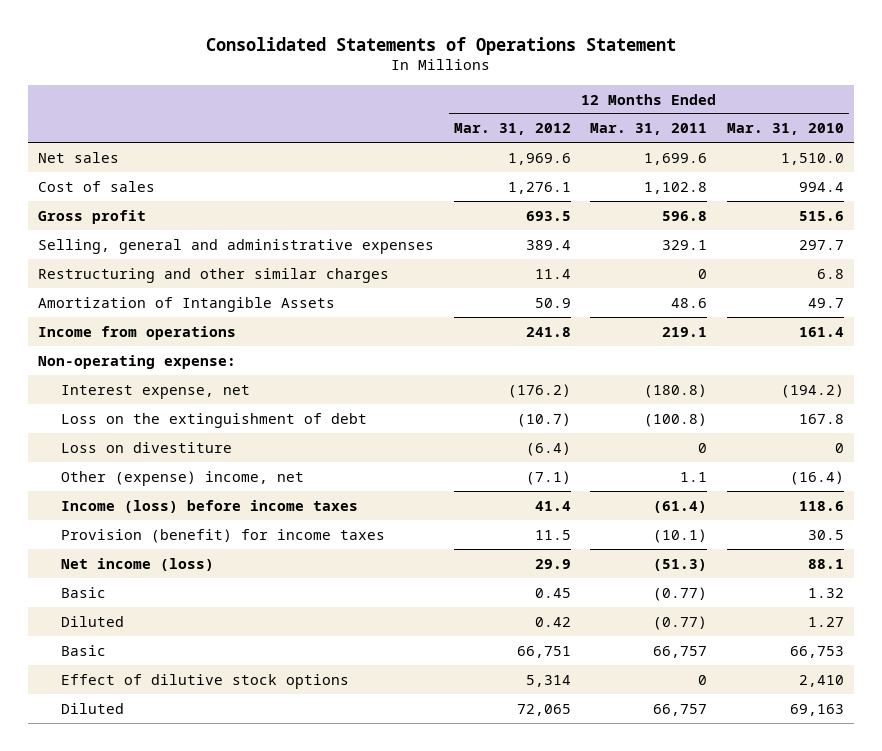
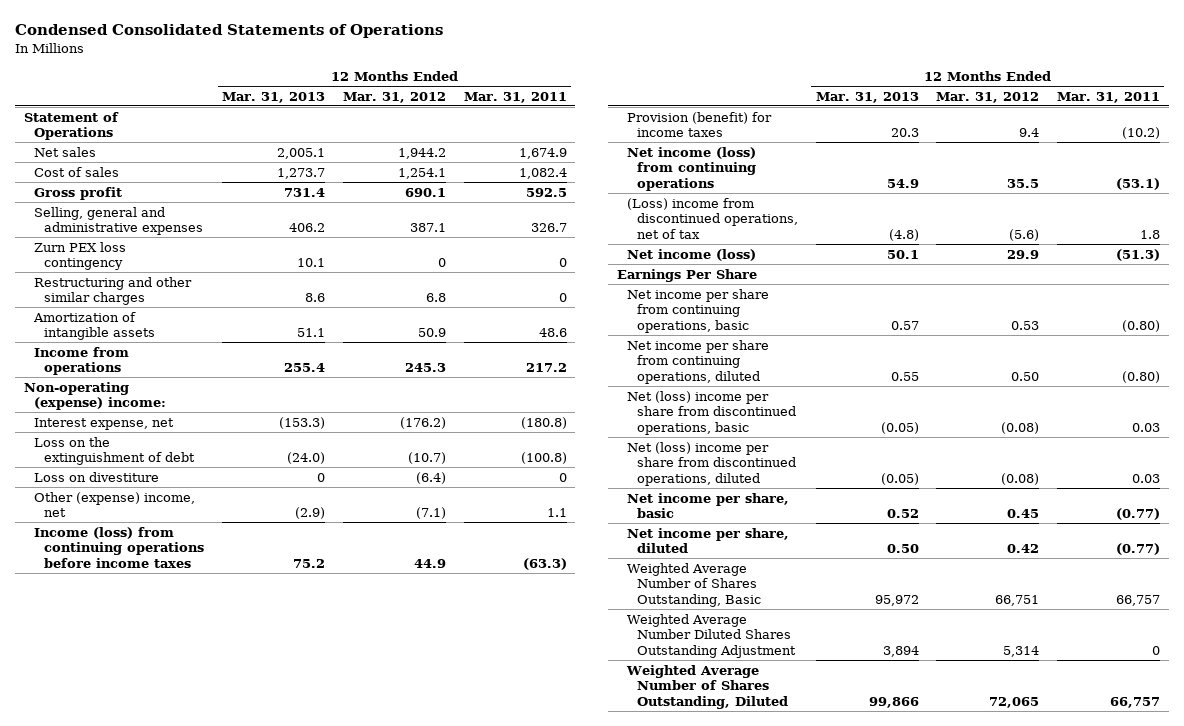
[205,36,676,55] Consolidated Statements of Operations Statement -> [14,24,443,39] Condensed Consolidated Statements of Operations
[727,123,845,136] Mar. 31, 2010 -> none
none -> [222,91,326,103] Mar. 31, 2013
none -> [23,111,119,141] Statement of Operations
[507,152,571,165] 1,969.6 -> [398,147,447,159] 1,944.2
[644,152,708,165] 1,699.6 -> [518,147,567,159] 1,674.9
[507,181,571,194] 1,276.1 -> [398,167,447,179] 1,254.1
[644,181,708,194] 1,102.8 -> [518,167,567,179] 1,082.4
[525,210,571,221] 693.5 -> [405,187,447,197] 690.1
[662,210,708,221] 596.8 -> [525,187,567,197] 592.5
[525,239,571,250] 389.4 -> [410,223,447,233] 387.1
[662,239,708,250] 329.1 -> [530,223,567,233] 326.7
none -> [33,241,126,271] Zurn PEX loss contingency
[534,268,571,279] 11.4 -> [426,293,447,303] 6.8
[37,296,335,312] Amortization of Intangible Assets -> [32,311,155,341] Amortization of intangible assets
[525,326,571,337] 241.8 -> [405,363,447,373] 245.3
[662,326,708,337] 219.1 -> [525,363,567,373] 217.2
[37,354,236,369] Non-operating expense: -> [23,381,166,411] Non-operating (expense) income:
[61,499,359,513] Income (loss) before income taxes -> [33,526,204,568] Income (loss) from continuing operations before income taxes
[534,500,571,511] 41.4 -> [414,558,447,568] 44.9
[653,500,708,513] (61.4) -> [522,557,567,570] (63.3)
[534,529,571,540] 11.5 -> [1019,128,1040,138] 9.4
[653,528,708,543] (10.1) -> [1121,127,1160,140] (10.2)
none -> [627,146,757,191] Net income (loss) from continuing operations
none -> [627,197,799,239] (Loss) income from discontinued operations, net of tax
none -> [617,268,758,282] Earnings Per Share
none -> [627,288,770,333] Net income per share from continuing operations, basic
none -> [627,339,770,384] Net income per share from continuing operations, diluted
none -> [627,390,797,435] Net (loss) income per share from discontinued operations, basic
none -> [627,441,797,486] Net (loss) income per share from discontinued operations, diluted
[61,586,107,598] Basic -> [627,492,790,519] Net income per share, basic
[61,615,125,627] Diluted -> [627,527,790,554] Net income per share, diluted
[61,644,107,656] Basic -> [627,562,762,607] Weighted Average Number of Shares Outstanding, Basic
[61,673,350,689] Effect of dilutive stock options -> [627,613,797,658] Weighted Average Number Diluted Shares Outstanding Adjustment
[61,702,125,714] Diluted -> [626,664,789,709] Weighted Average Number of Shares Outstanding, Diluted

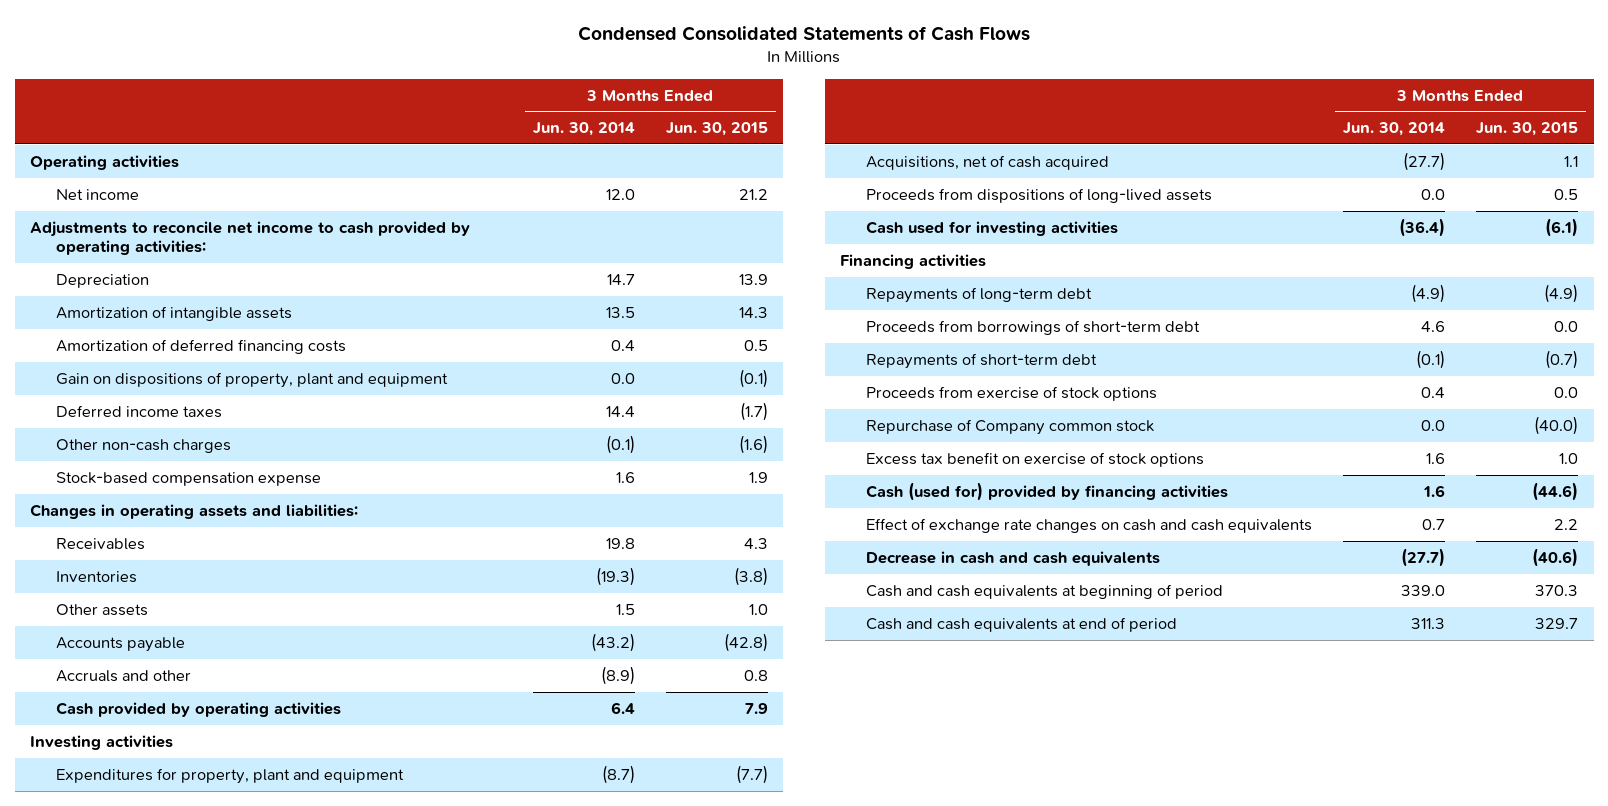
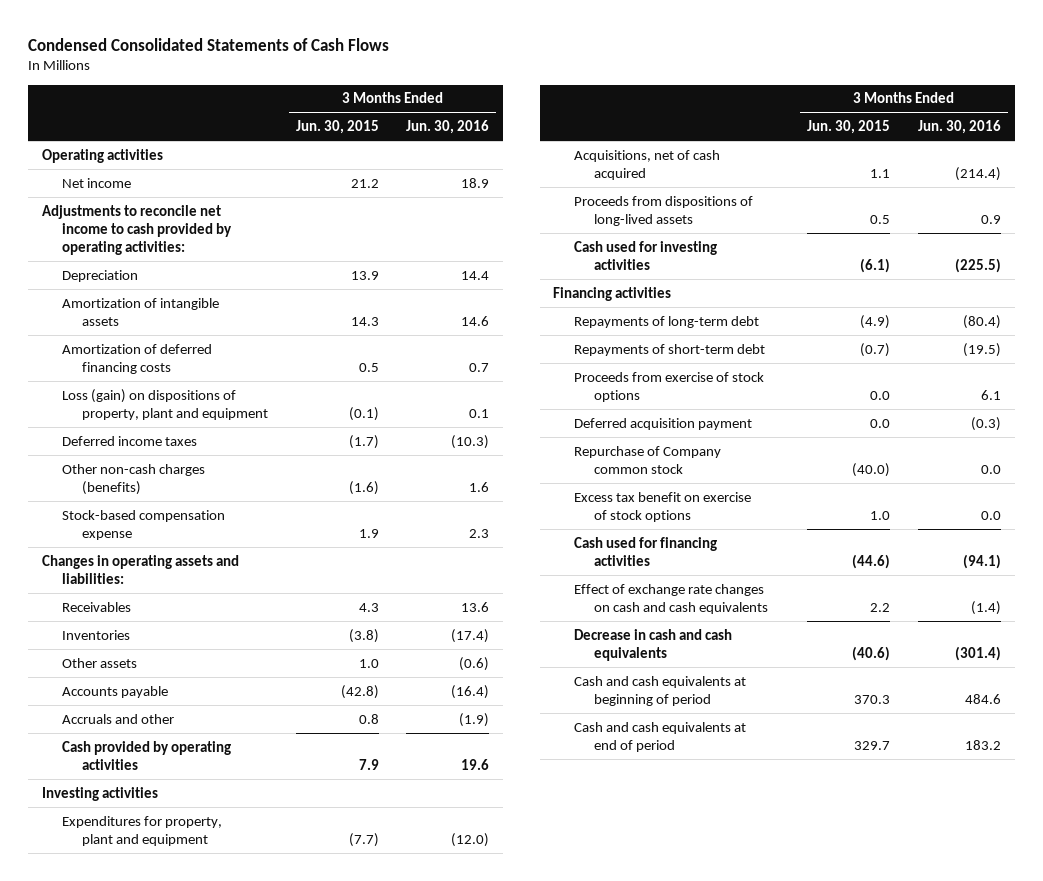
[532,122,635,137] Jun. 30, 2014 -> none
none -> [406,119,490,134] Jun. 30, 2016
[55,371,448,388] Gain on dispositions of property, plant and equipment -> [62,388,269,420] Loss (gain) on dispositions of property, plant and equipment
[55,438,231,453] Other non-cash charges -> [62,463,206,495] Other non-cash charges (benefits)
[865,319,1200,335] Proceeds from borrowings of short-term debt -> none
none -> [573,417,752,430] Deferred acquisition payment
[865,481,1228,501] Cash (used for) provided by financing activities -> [573,536,717,566] Cash used for financing activities

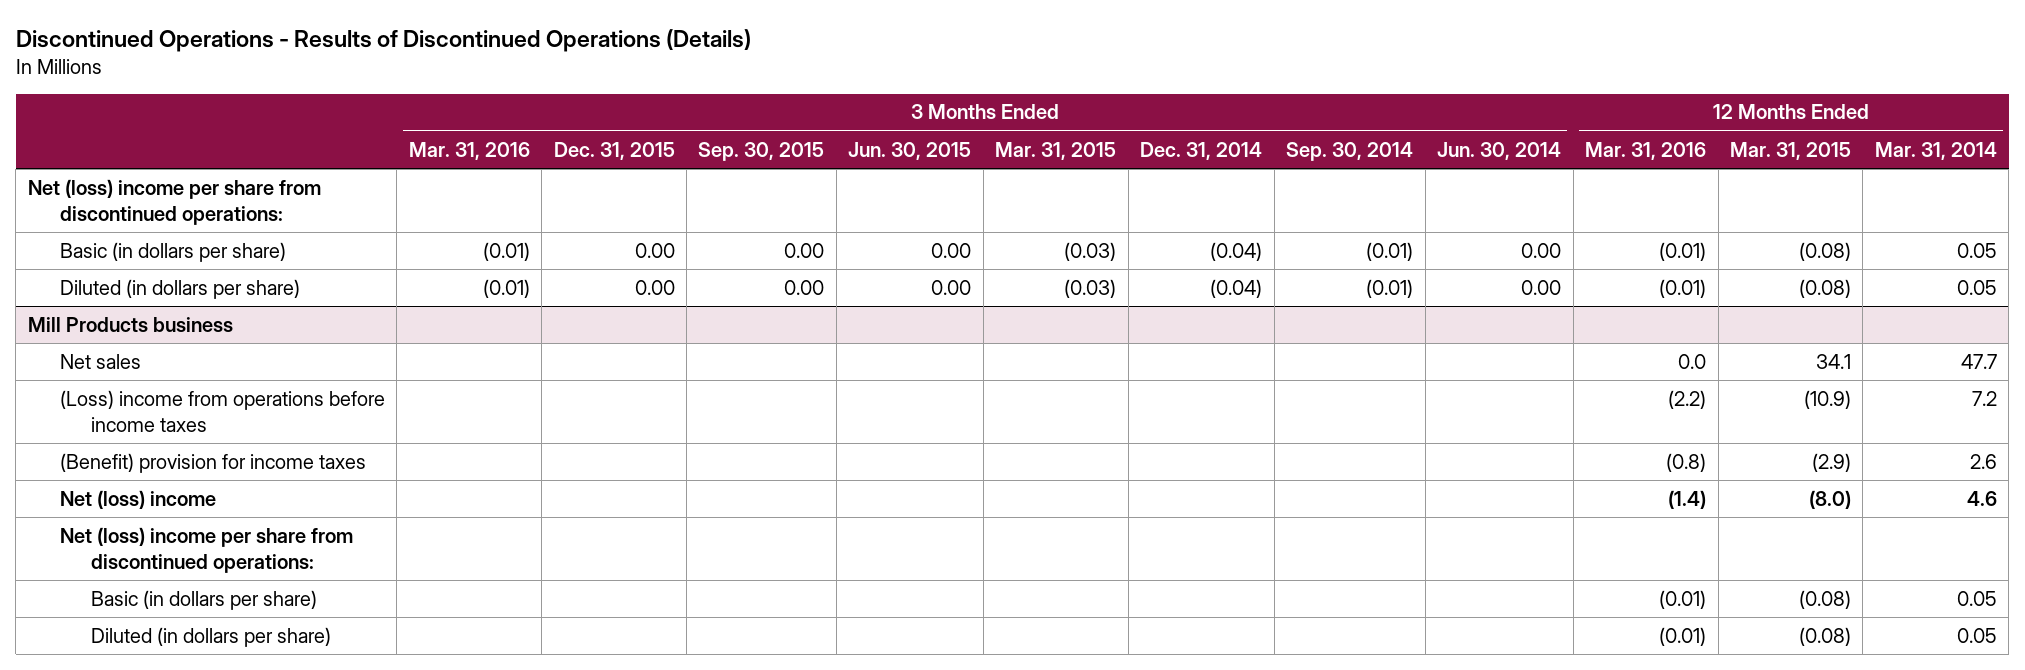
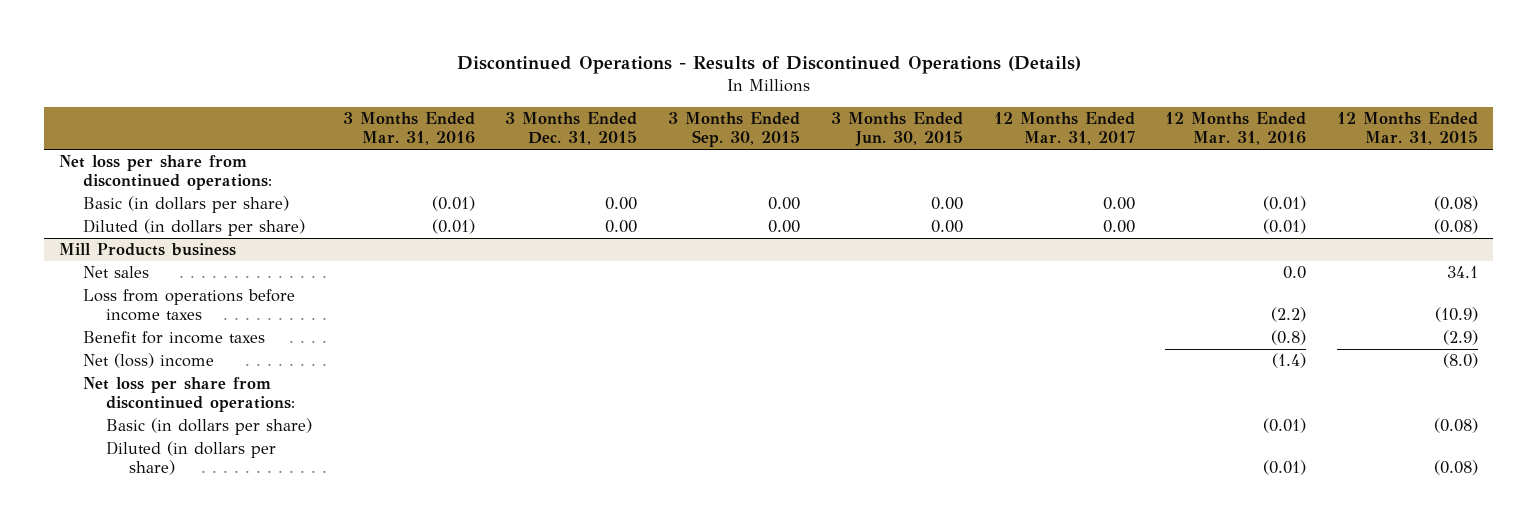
[995,141,1117,160] Mar. 31, 2015 -> none
[1140,141,1263,160] Dec. 31, 2014 -> none
[1286,141,1414,161] Sep. 30, 2014 -> none
[1437,141,1562,160] Jun. 30, 2014 -> none
[1874,141,1997,160] Mar. 31, 2014 -> none
none -> [993,112,1135,146] 12 Months Ended Mar. 31, 2017
[27,178,321,225] Net (loss) income per share from discontinued operations: -> [59,155,272,191] Net loss per share from discontinued operations:
[59,389,385,432] (Loss) income from operations before income taxes -> [82,289,295,322] Loss from operations before income taxes
[59,452,366,473] (Benefit) provision for income taxes -> [82,331,265,345] Benefit for income taxes
[59,526,353,573] Net (loss) income per share from discontinued operations: -> [82,377,295,413] Net loss per share from discontinued operations:

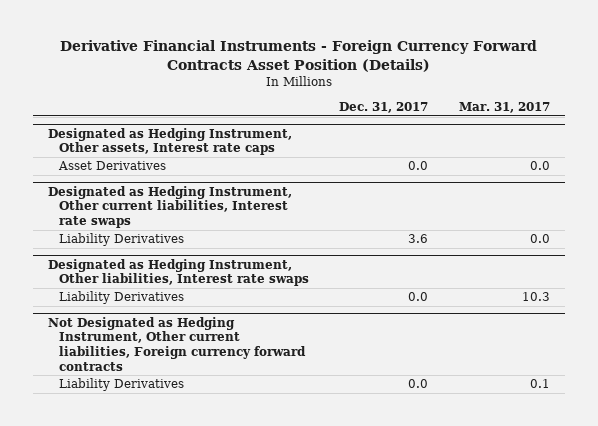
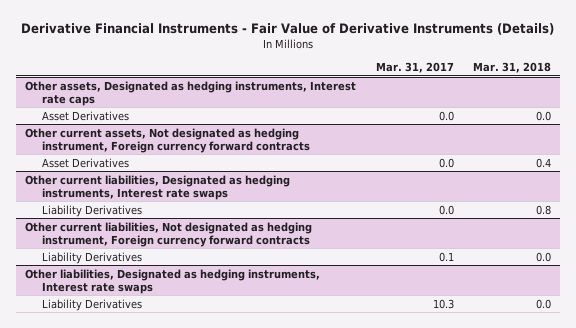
[59,40,537,72] Derivative Financial Instruments - Foreign Currency Forward Contracts Asset Position (Details) -> [21,22,555,35] Derivative Financial Instruments - Fair Value of Derivative Instruments (Details)
[339,101,429,113] Dec. 31, 2017 -> none
none -> [472,62,551,74] Mar. 31, 2018
[48,127,293,156] Designated as Hedging Instrument, Other assets, Interest rate caps -> [25,80,357,106] Other assets, Designated as hedging instruments, Interest rate caps
none -> [25,127,311,153] Other current assets, Not designated as hedging instrument, Foreign currency forward contracts
none -> [42,157,130,168] Asset Derivatives
[48,185,293,228] Designated as Hedging Instrument, Other current liabilities, Interest rate swaps -> [25,174,291,200] Other current liabilities, Designated as hedging instruments, Interest rate swaps
[48,258,310,287] Designated as Hedging Instrument, Other liabilities, Interest rate swaps -> none
[59,291,185,305] Liability Derivatives -> none
[48,316,307,371] Not Designated as Hedging Instrument, Other current liabilities, Foreign currency forward contracts -> [25,221,313,247] Other current liabilities, Not designated as hedging instrument, Foreign currency forward contracts
none -> [25,268,321,294] Other liabilities, Designated as hedging instruments, Interest rate swaps
none -> [42,298,143,311] Liability Derivatives

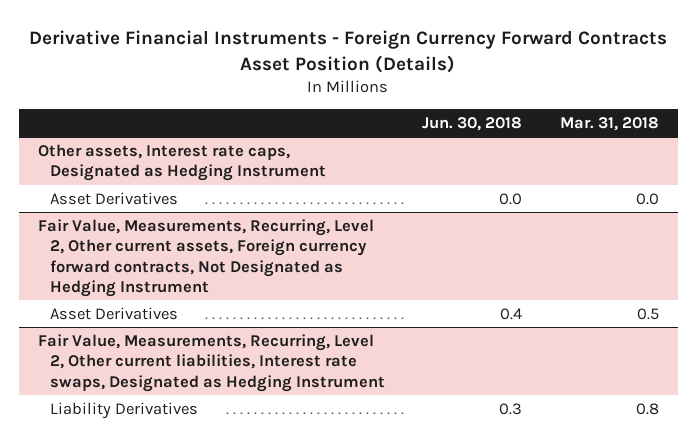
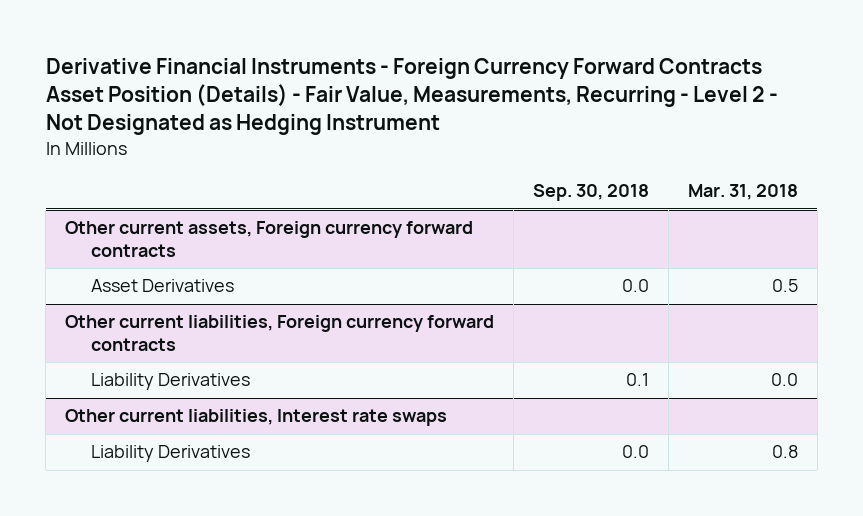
[29,30,668,74] Derivative Financial Instruments - Foreign Currency Forward Contracts Asset Position (Details) -> [45,57,778,136] Derivative Financial Instruments - Foreign Currency Forward Contracts Asset Position (Details) - Fair Value, Measurements, Recurring - Level 2 - Not Designated as Hedging Instrument
[422,116,523,131] Jun. 30, 2018 -> none
none -> [532,184,649,202] Sep. 30, 2018
[37,143,326,182] Other assets, Interest rate caps, Designated as Hedging Instrument -> none
[49,191,178,205] Asset Derivatives -> none
[37,218,374,297] Fair Value, Measurements, Recurring, Level 2, Other current assets, Foreign currency forward contracts, Not Designated as Hedging Instrument -> none
none -> [65,221,474,258] Other current assets, Foreign currency forward contracts
[37,333,385,392] Fair Value, Measurements, Recurring, Level 2, Other current liabilities, Interest rate swaps, Designated as Hedging Instrument -> none
none -> [65,315,495,352] Other current liabilities, Foreign currency forward contracts
none -> [90,373,250,391] Liability Derivatives
none -> [65,409,448,427] Other current liabilities, Interest rate swaps

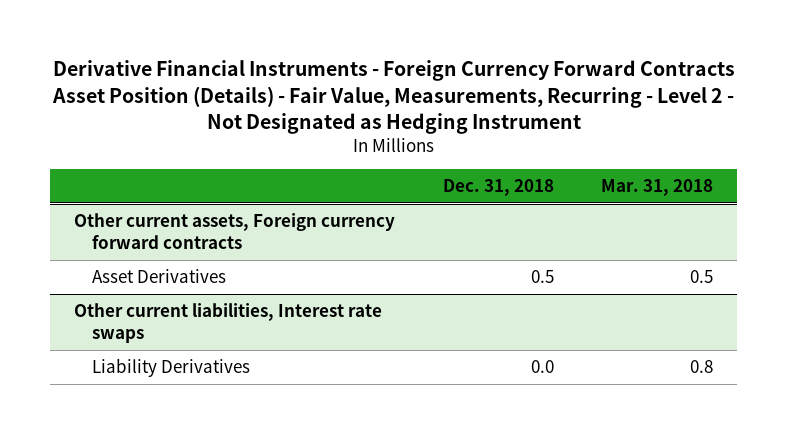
[532,184,649,202] Sep. 30, 2018 -> none
none -> [442,178,554,196] Dec. 31, 2018
[65,315,495,352] Other current liabilities, Foreign currency forward contracts -> none
[90,373,250,391] Liability Derivatives -> none

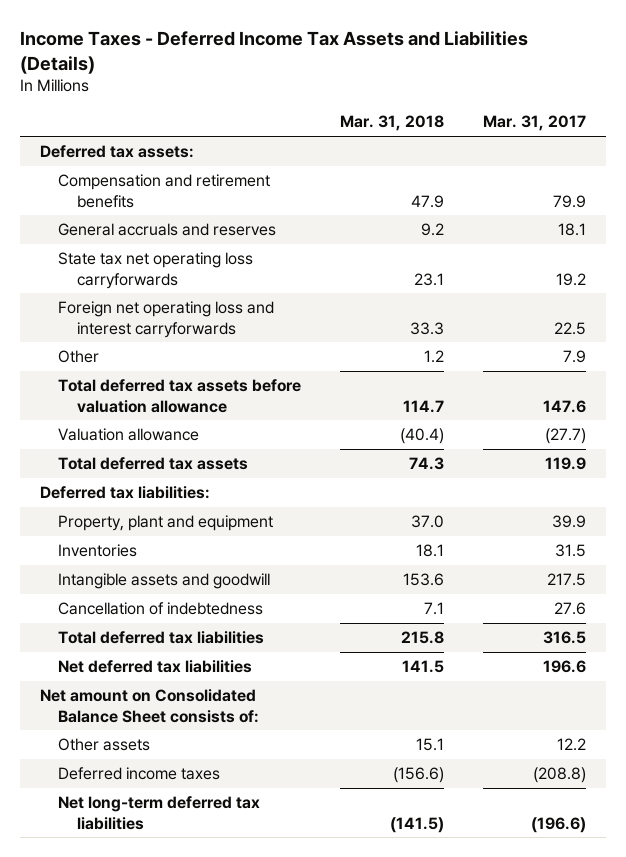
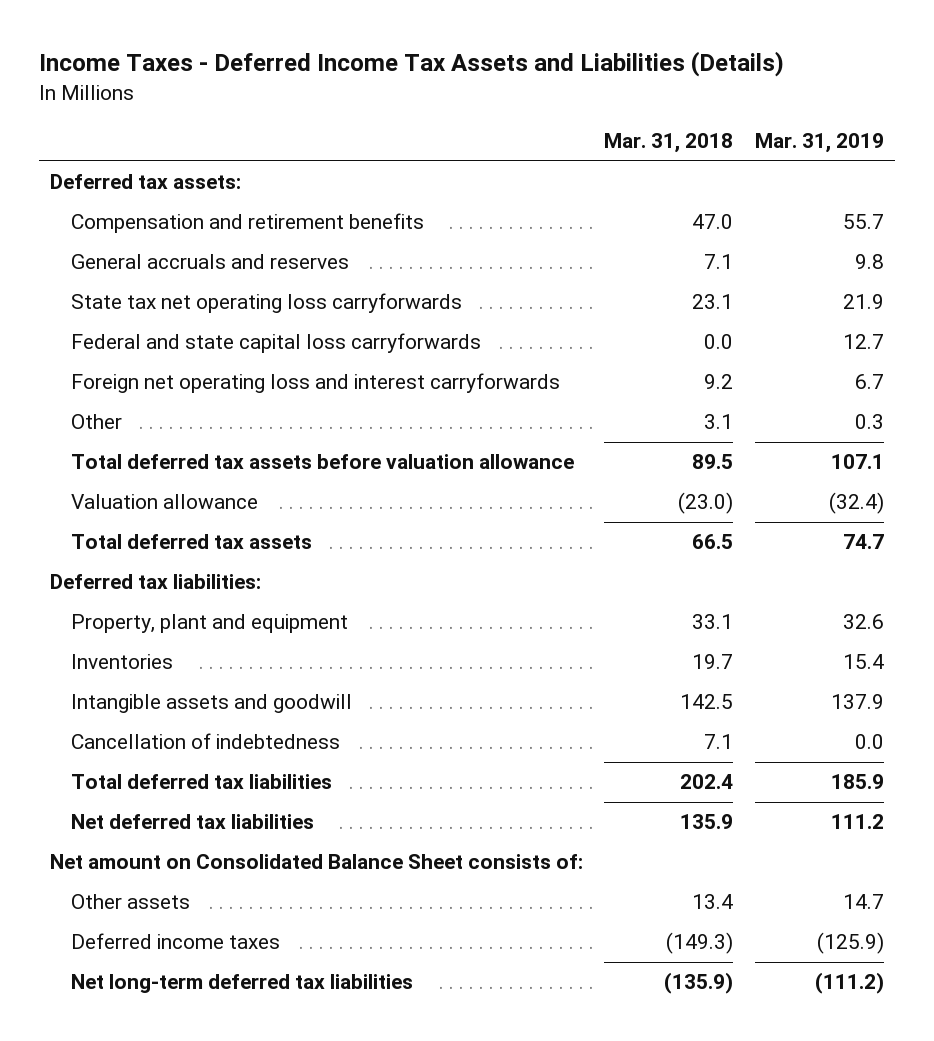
[483,115,587,132] Mar. 31, 2017 -> none
none -> [755,133,885,154] Mar. 31, 2019
[411,194,445,208] 47.9 -> [692,214,734,230] 47.0
[421,223,445,237] 9.2 -> [704,254,734,270] 7.1
none -> [71,333,482,354] Federal and state capital loss carryforwards
[410,321,445,335] 33.3 -> [704,374,734,390] 9.2
[424,350,445,364] 1.2 -> [704,414,734,430] 3.1
[403,399,445,413] 114.7 -> [692,454,734,470] 89.5
[400,428,445,445] (40.4) -> [678,492,734,515] (23.0)
[409,457,445,471] 74.3 -> [692,534,734,550] 66.5
[411,515,445,529] 37.0 -> [692,614,734,630] 33.1
[416,544,445,558] 18.1 -> [692,654,734,670] 19.7
[403,573,445,587] 153.6 -> [680,694,734,710] 142.5
[401,631,445,645] 215.8 -> [680,774,734,790] 202.4
[402,660,445,674] 141.5 -> [680,814,734,830] 135.9
[416,738,445,752] 15.1 -> [692,894,734,910] 13.4
[393,767,445,784] (156.6) -> [666,932,734,955] (149.3)
[390,816,445,833] (141.5) -> [664,972,734,995] (135.9)

